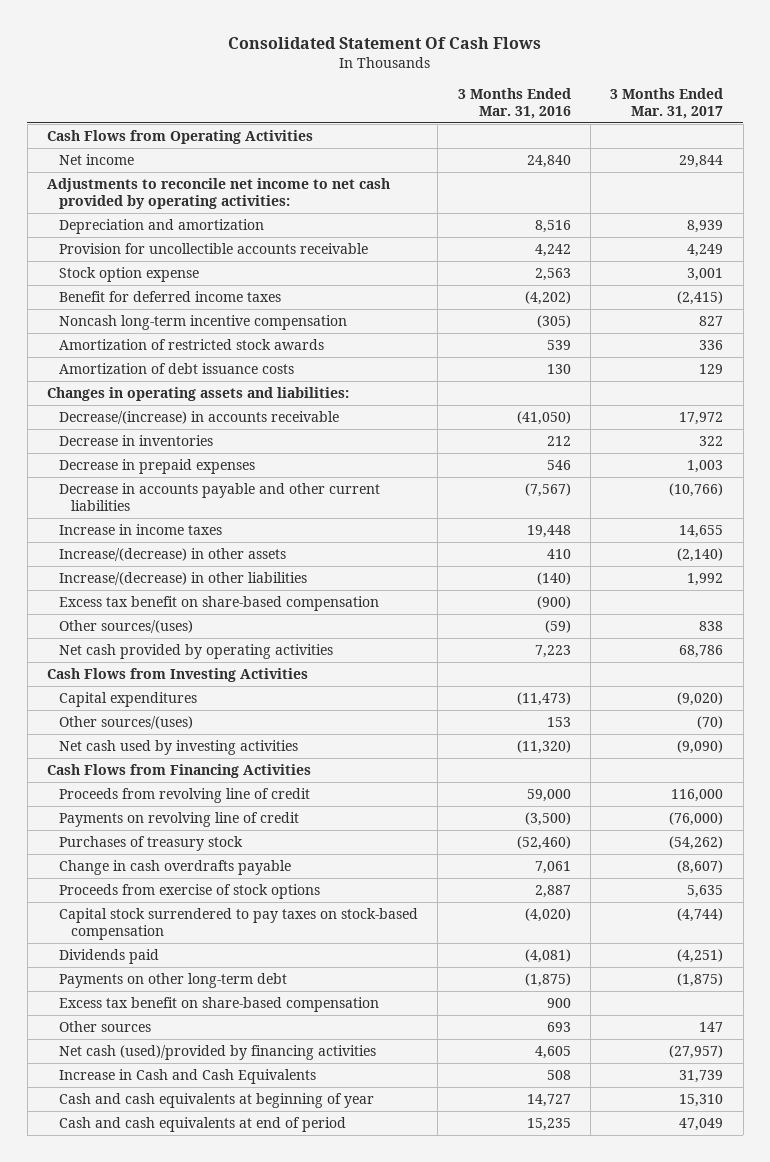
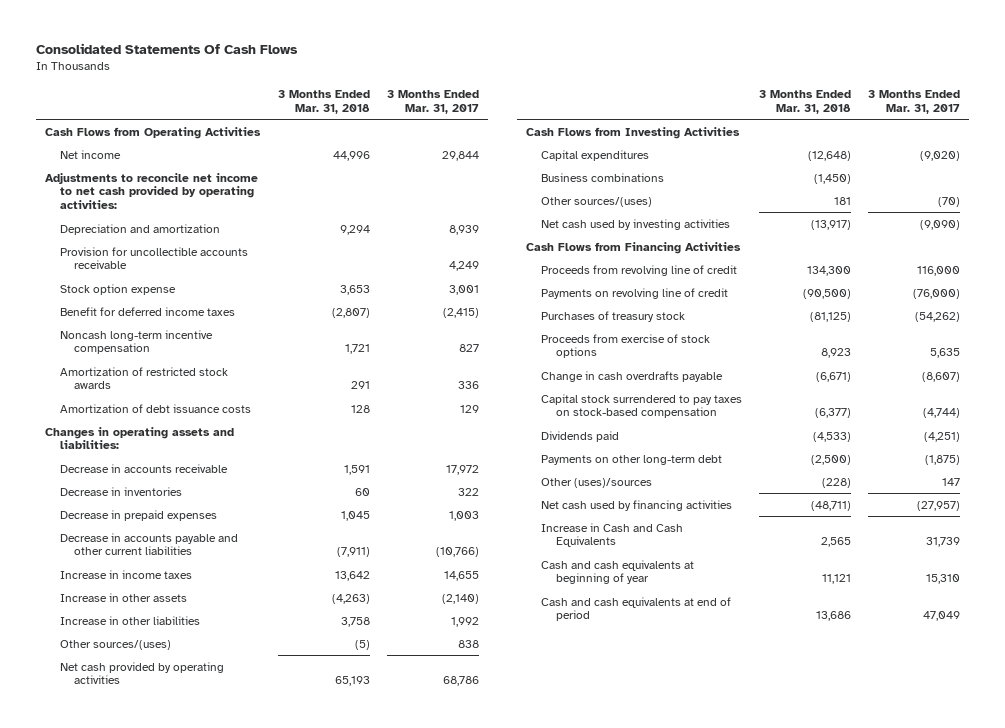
[228,36,542,49] Consolidated Statement Of Cash Flows -> [36,43,299,55] Consolidated Statements Of Cash Flows
[457,87,571,119] 3 Months Ended Mar. 31, 2016 -> none
none -> [277,89,370,114] 3 Months Ended Mar. 31, 2018
[58,411,339,425] Decrease/(increase) in accounts receivable -> [59,463,228,473] Decrease in accounts receivable
[58,596,379,612] Excess tax benefit on share-based compensation -> none
[58,548,286,562] Increase/(decrease) in other assets -> [59,592,187,602] Increase in other assets
[58,572,307,586] Increase/(decrease) in other liabilities -> [59,615,200,625] Increase in other liabilities
none -> [540,172,664,182] Business combinations
[58,860,291,876] Change in cash overdrafts payable -> [540,370,723,382] Change in cash overdrafts payable
[58,997,379,1013] Excess tax benefit on share-based compensation -> none
[58,1021,151,1033] Other sources -> [540,477,652,488] Other (uses)/sources
[58,1045,376,1061] Net cash (used)/provided by financing activities -> [540,499,732,511] Net cash used by financing activities

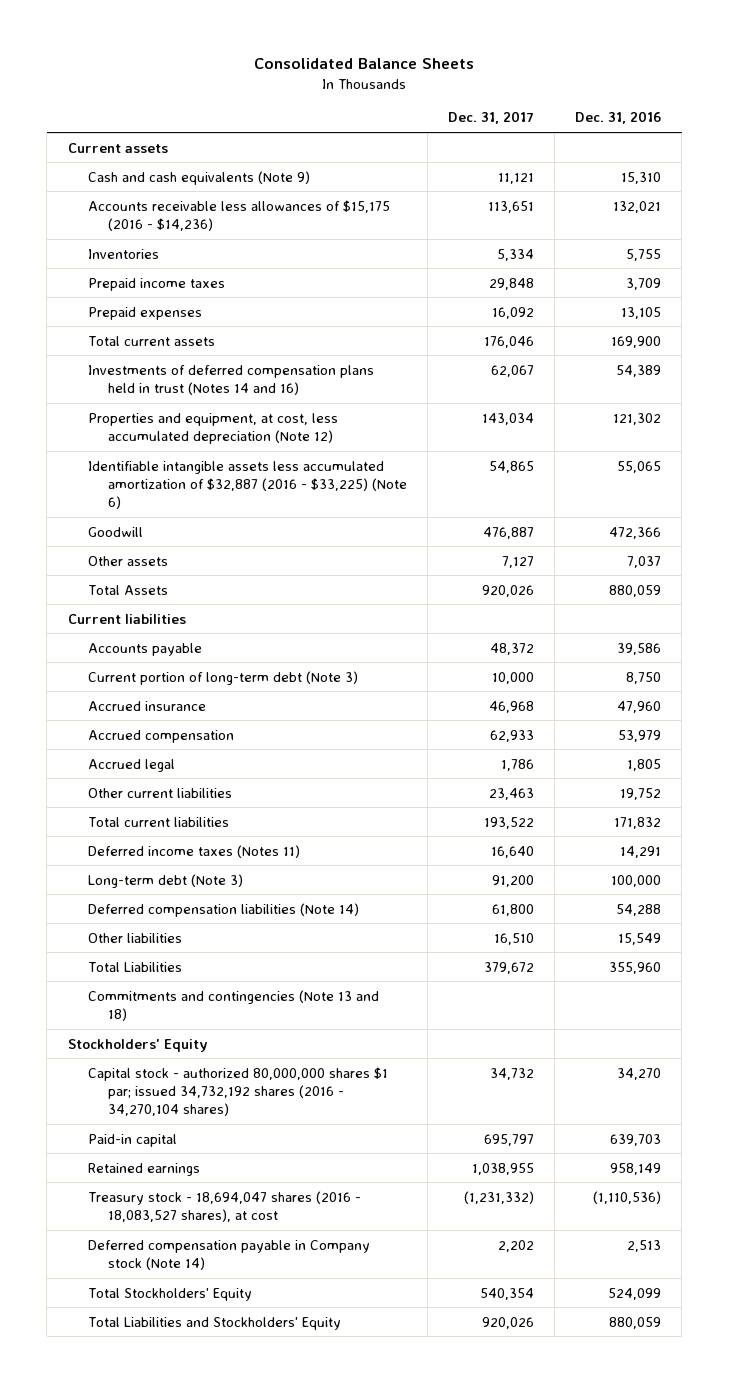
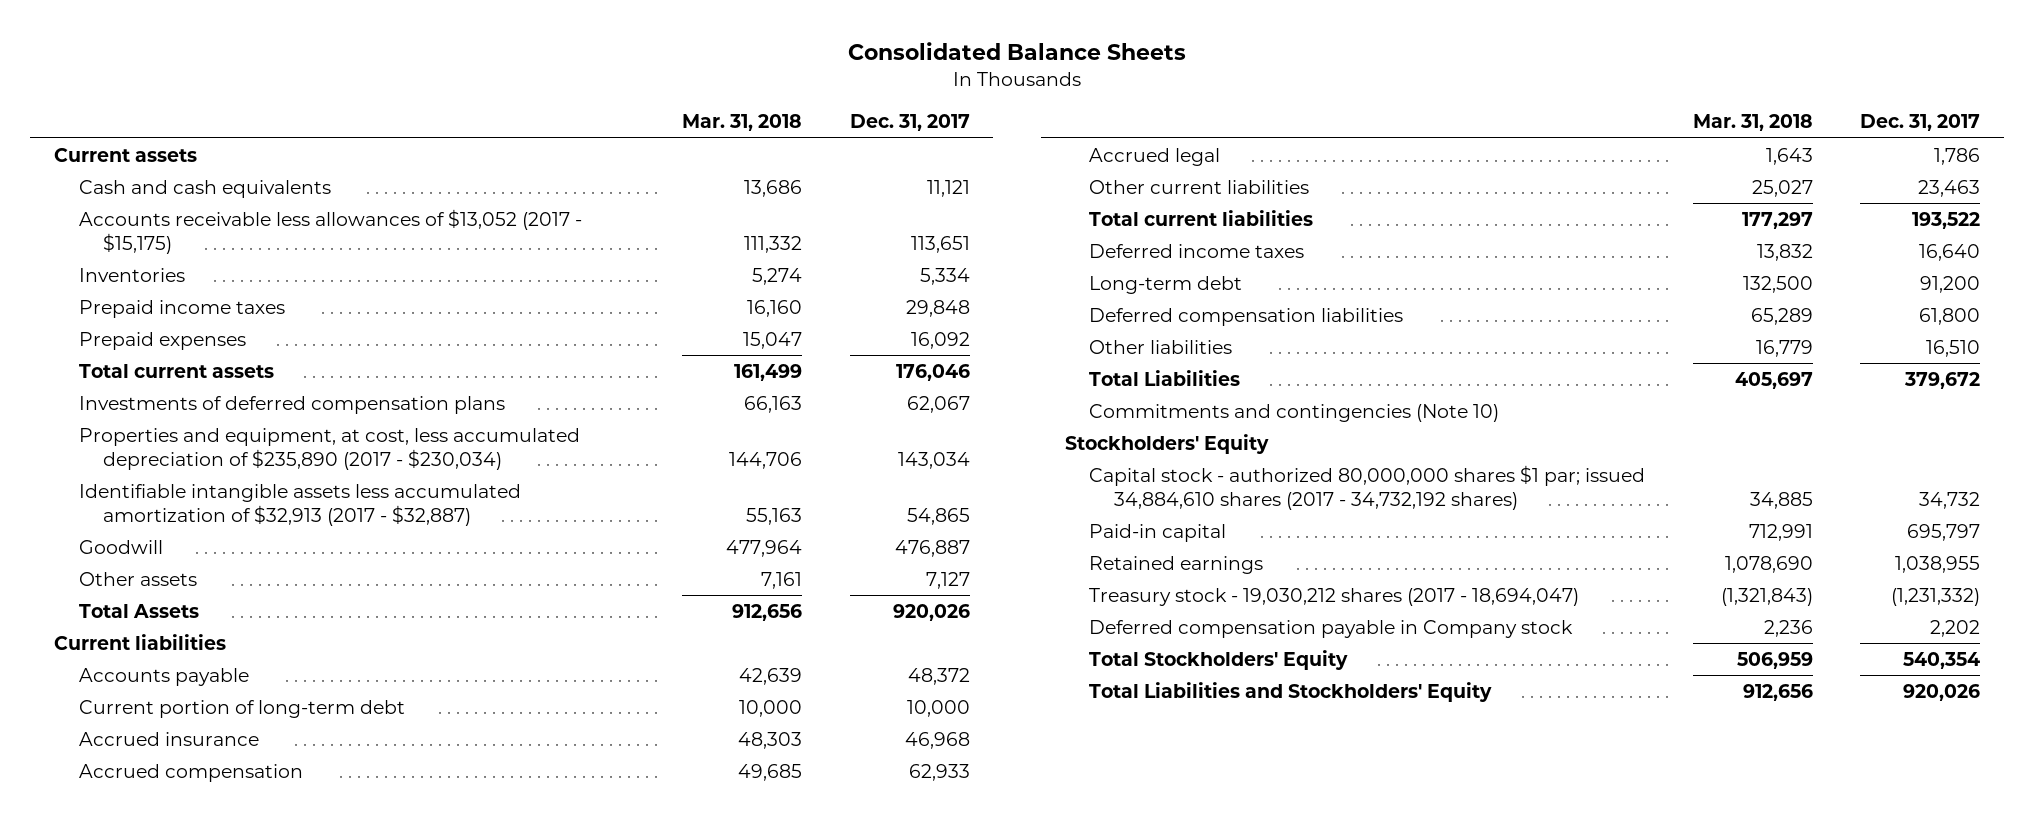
[575,111,662,125] Dec. 31, 2016 -> none
none -> [682,114,803,132] Mar. 31, 2018
[87,170,310,185] Cash and cash equivalents (Note 9) -> [78,179,331,198] Cash and cash equivalents
[87,199,390,231] Accounts receivable less allowances of $15,175 (2016 - $14,236) -> [78,208,582,254] Accounts receivable less allowances of $13,052 (2017 - $15,175)
[87,364,374,395] Investments of deferred compensation plans held in trust (Notes 14 and 16) -> [78,395,505,414] Investments of deferred compensation plans
[87,412,338,444] Properties and equipment, at cost, less accumulated depreciation (Note 12) -> [78,427,580,470] Properties and equipment, at cost, less accumulated depreciation of $235,890 (2017 - $230,034)
[87,460,407,509] Identifiable intangible assets less accumulated amortization of $32,887 (2016 - $33,225) (Note 6) -> [78,483,521,526] Identifiable intangible assets less accumulated amortization of $32,913 (2017 - $32,887)
[87,670,358,685] Current portion of long-term debt (Note 3) -> [78,699,405,718] Current portion of long-term debt
[87,844,300,858] Deferred income taxes (Notes 11) -> [1089,243,1305,258] Deferred income taxes
[87,873,243,888] Long-term debt (Note 3) -> [1089,275,1243,294] Long-term debt
[87,902,359,917] Deferred compensation liabilities (Note 14) -> [1089,307,1404,326] Deferred compensation liabilities
[87,989,379,1021] Commitments and contingencies (Note 13 and 18) -> [1089,403,1500,422] Commitments and contingencies (Note 10)
[87,1066,388,1116] Capital stock - authorized 80,000,000 shares $1 par; issued 34,732,192 shares (2016 - 34,270,104 shares) -> [1089,464,1646,510] Capital stock - authorized 80,000,000 shares $1 par; issued 34,884,610 shares (2017 - 34,732,192 shares)
[87,1190,361,1222] Treasury stock - 18,694,047 shares (2016 - 18,083,527 shares), at cost -> [1089,587,1580,606] Treasury stock - 19,030,212 shares (2017 - 18,694,047)
[87,1239,370,1270] Deferred compensation payable in Company stock (Note 14) -> [1089,619,1574,638] Deferred compensation payable in Company stock

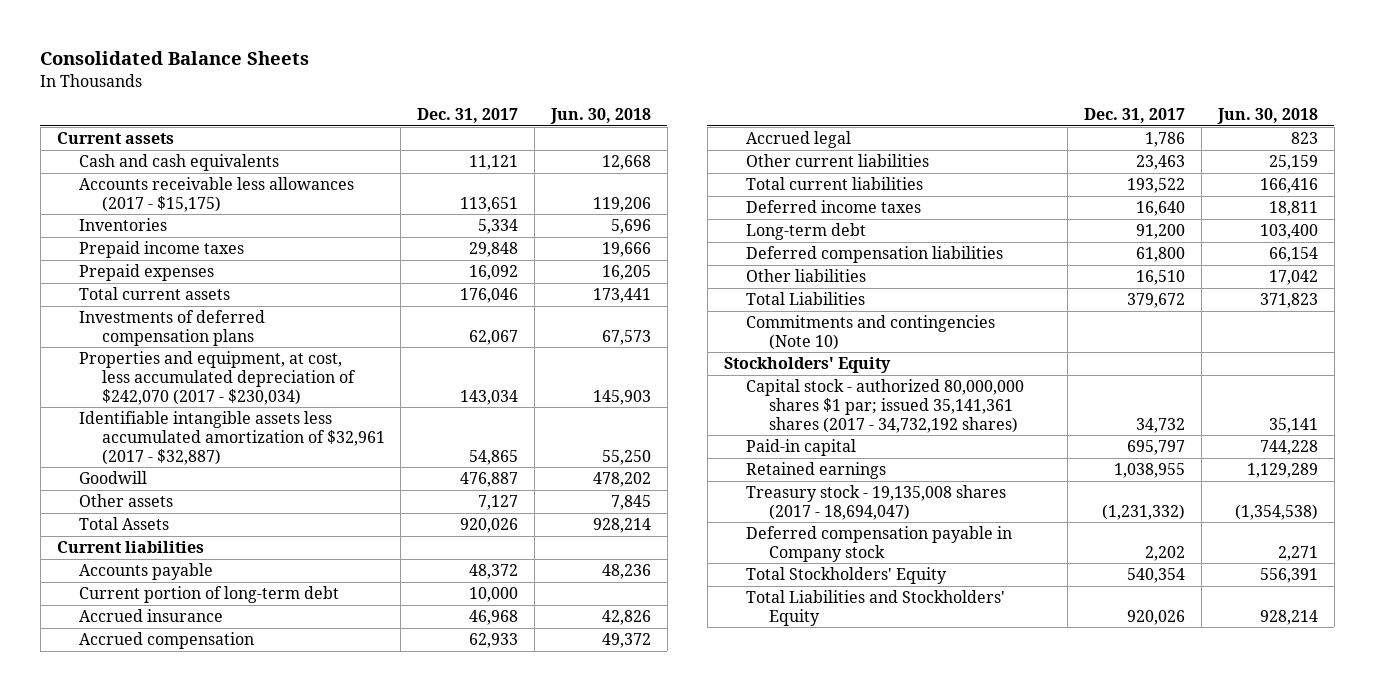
[682,114,803,132] Mar. 31, 2018 -> none
none -> [549,108,651,125] Jun. 30, 2018
[78,208,582,254] Accounts receivable less allowances of $13,052 (2017 - $15,175) -> [79,177,355,212] Accounts receivable less allowances (2017 - $15,175)
[78,427,580,470] Properties and equipment, at cost, less accumulated depreciation of $235,890 (2017 - $230,034) -> [79,351,356,405] Properties and equipment, at cost, less accumulated depreciation of $242,070 (2017 - $230,034)
[78,483,521,526] Identifiable intangible assets less accumulated amortization of $32,913 (2017 - $32,887) -> [79,411,385,465] Identifiable intangible assets less accumulated amortization of $32,961 (2017 - $32,887)
[1089,464,1646,510] Capital stock - authorized 80,000,000 shares $1 par; issued 34,884,610 shares (2017 - 34,732,192 shares) -> [746,379,1025,433] Capital stock - authorized 80,000,000 shares $1 par; issued 35,141,361 shares (2017 - 34,732,192 shares)
[1089,587,1580,606] Treasury stock - 19,030,212 shares (2017 - 18,694,047) -> [746,485,1007,520] Treasury stock - 19,135,008 shares (2017 - 18,694,047)

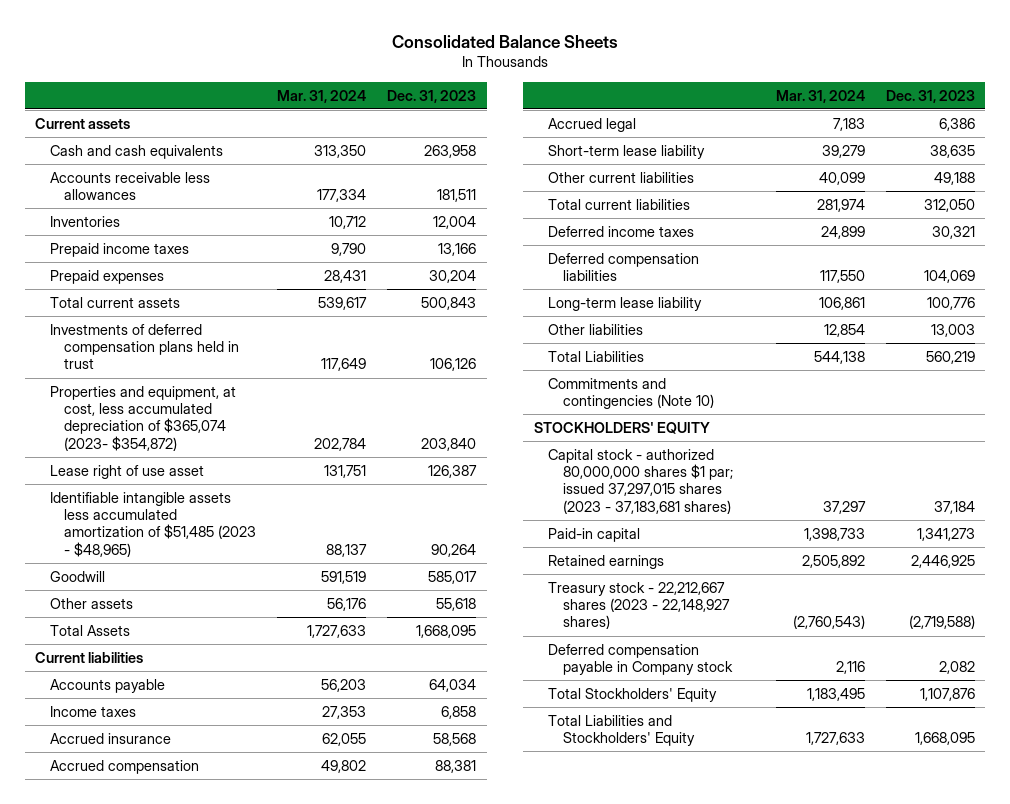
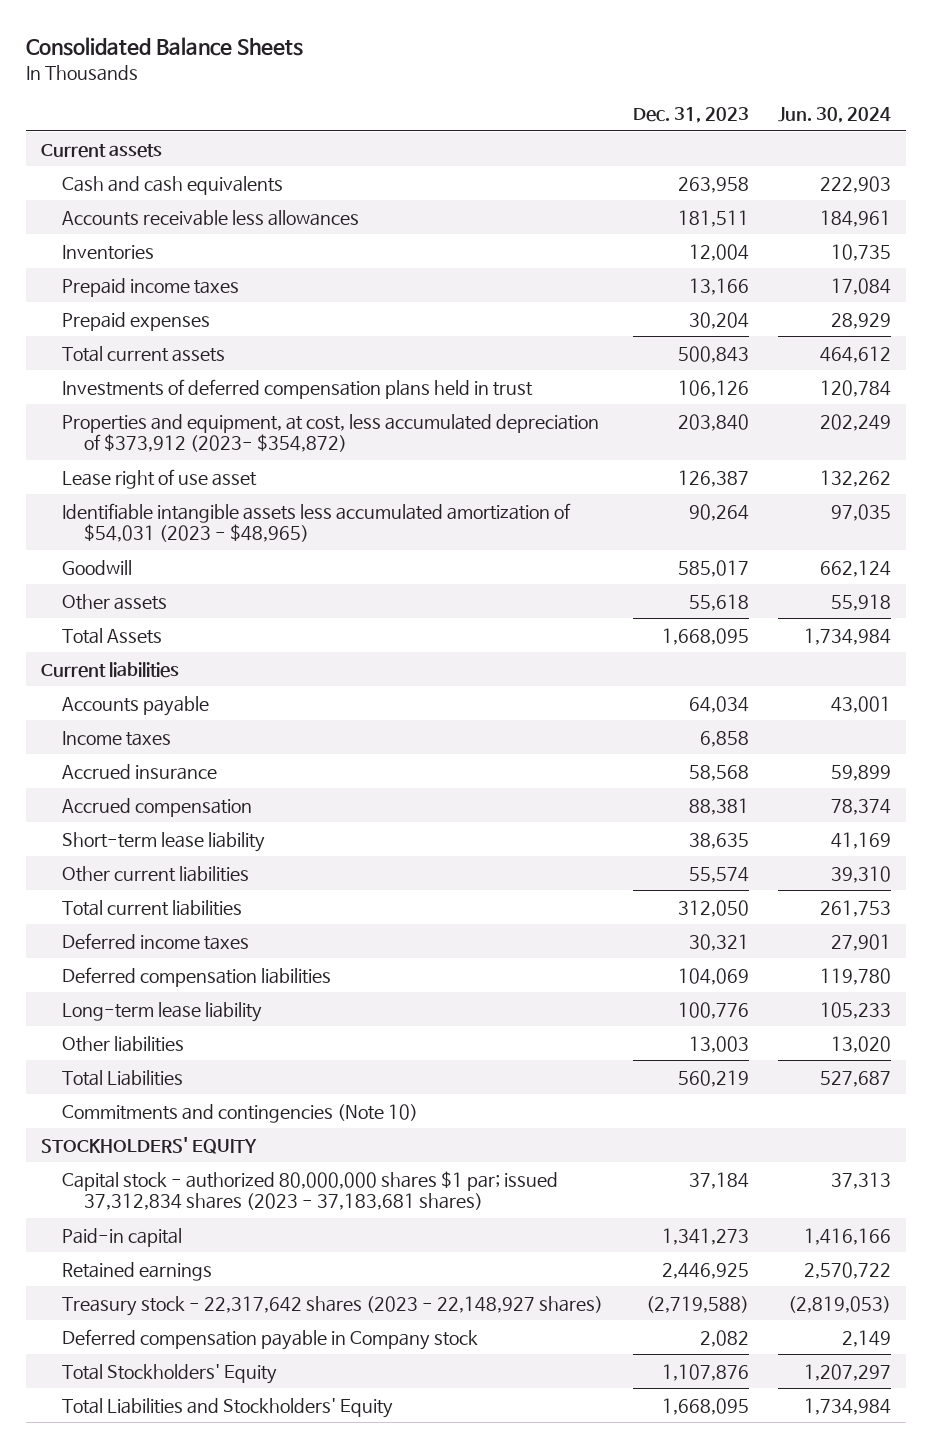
[277,89,367,103] Mar. 31, 2024 -> none
none -> [777,107,891,124] Jun. 30, 2024
[49,385,236,451] Properties and equipment, at cost, less accumulated depreciation of $365,074 (2023- $354,872) -> [62,413,600,453] Properties and equipment, at cost, less accumulated depreciation of $373,912 (2023- $354,872)
[49,491,257,557] Identifiable intangible assets less accumulated amortization of $51,485 (2023 - $48,965) -> [62,502,572,543] Identifiable intangible assets less accumulated amortization of $54,031 (2023 - $48,965)
[548,117,637,132] Accrued legal -> none
[933,171,975,185] 49,188 -> [688,866,749,883] 55,574
[548,448,733,514] Capital stock - authorized 80,000,000 shares $1 par; issued 37,297,015 shares (2023 - 37,183,681 shares) -> [62,1170,559,1211] Capital stock - authorized 80,000,000 shares $1 par; issued 37,312,834 shares (2023 - 37,183,681 shares)
[548,581,730,630] Treasury stock - 22,212,667 shares (2023 - 22,148,927 shares) -> [62,1295,604,1316] Treasury stock - 22,317,642 shares (2023 - 22,148,927 shares)

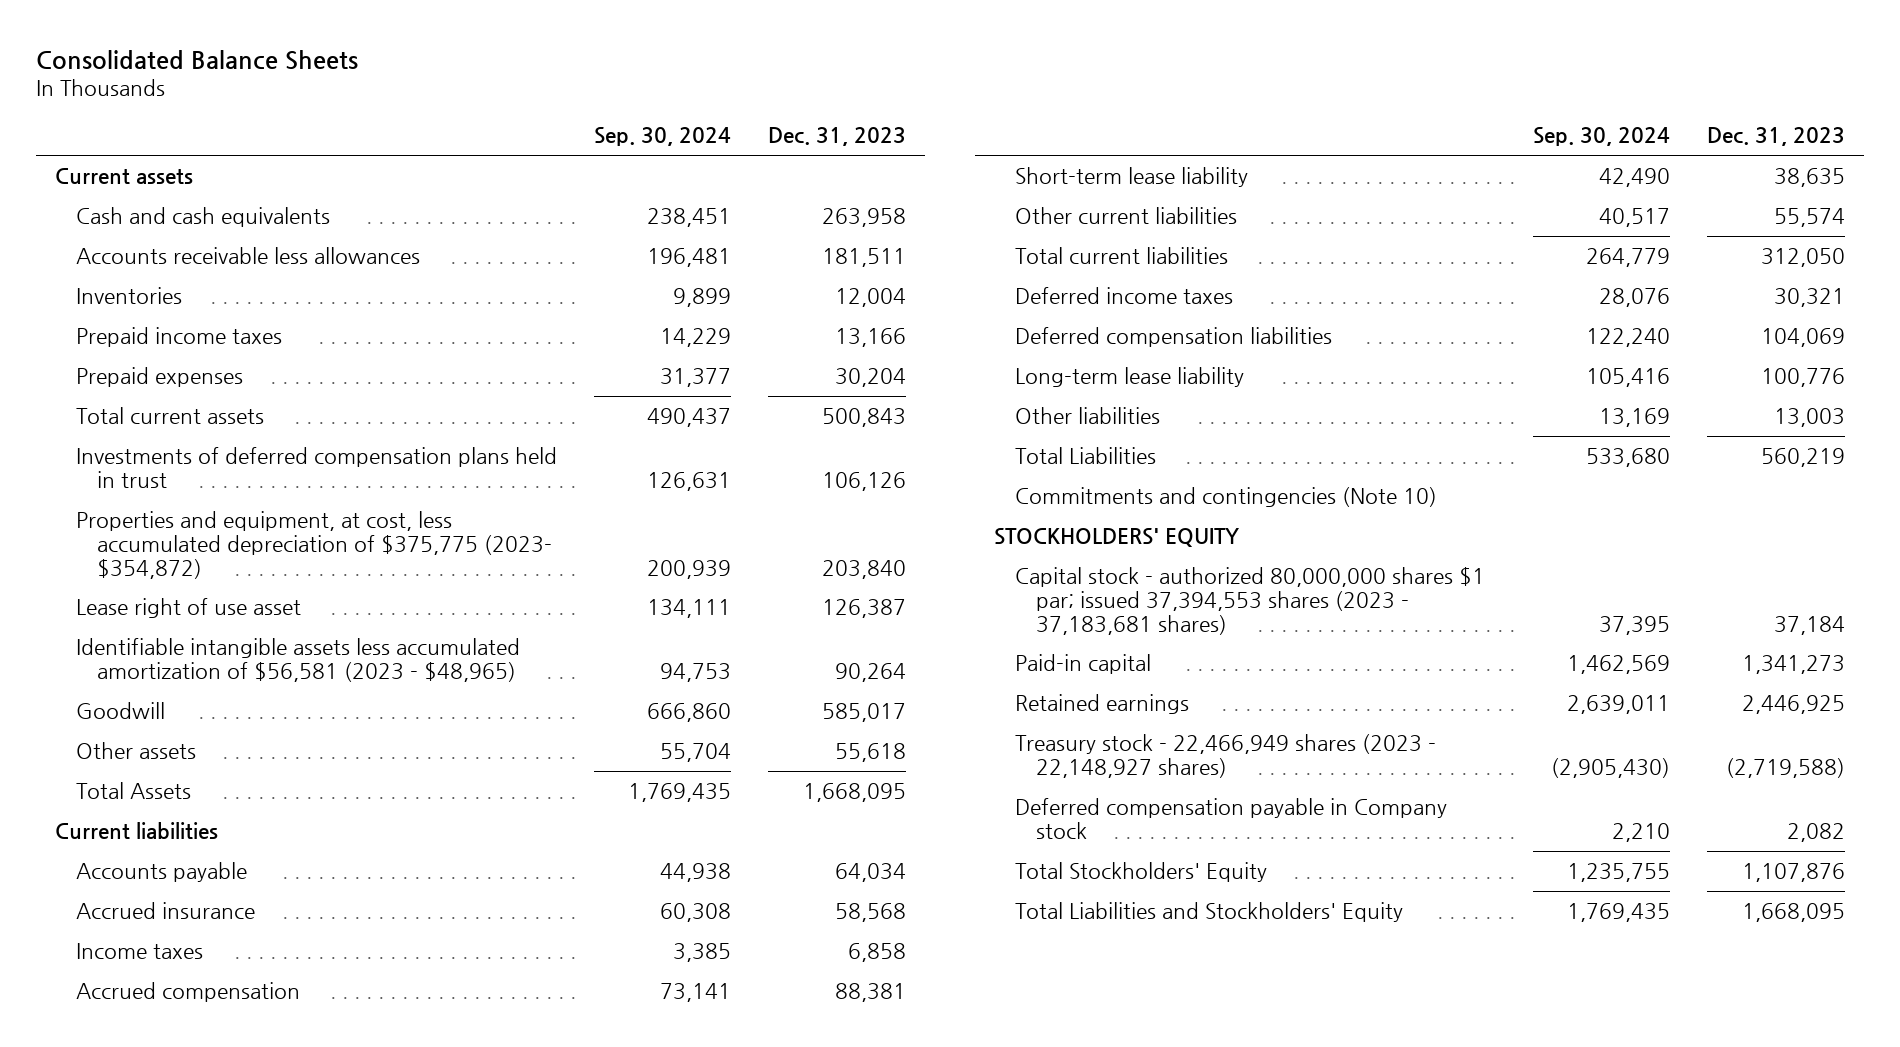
[777,107,891,124] Jun. 30, 2024 -> none
none -> [594,127,732,147] Sep. 30, 2024
[62,413,600,453] Properties and equipment, at cost, less accumulated depreciation of $373,912 (2023- $354,872) -> [76,510,553,579] Properties and equipment, at cost, less accumulated depreciation of $375,775 (2023- $354,872)
[62,502,572,543] Identifiable intangible assets less accumulated amortization of $54,031 (2023 - $48,965) -> [76,637,521,682] Identifiable intangible assets less accumulated amortization of $56,581 (2023 - $48,965)
[62,730,172,746] Income taxes -> [76,942,204,959] Income taxes
[62,1170,559,1211] Capital stock - authorized 80,000,000 shares $1 par; issued 37,312,834 shares (2023 - 37,183,681 shares) -> [1015,566,1486,635] Capital stock - authorized 80,000,000 shares $1 par; issued 37,394,553 shares (2023 - 37,183,681 shares)
[62,1295,604,1316] Treasury stock - 22,317,642 shares (2023 - 22,148,927 shares) -> [1015,733,1437,778] Treasury stock - 22,466,949 shares (2023 - 22,148,927 shares)

